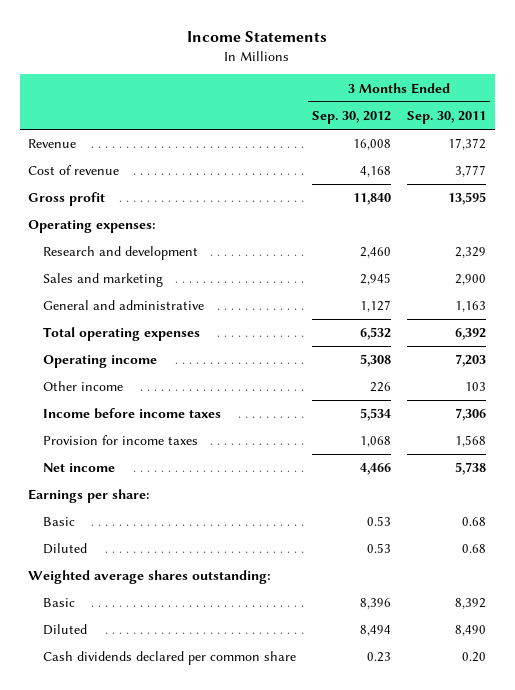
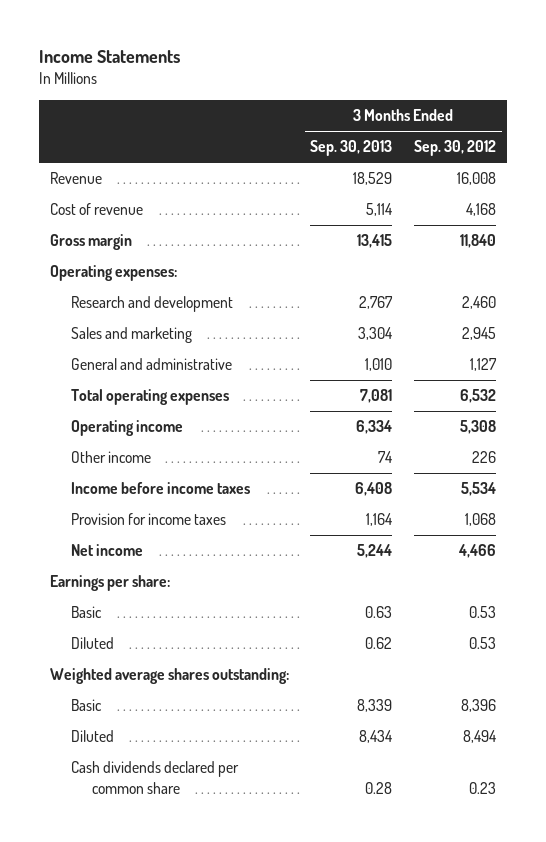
[407,111,487,125] Sep. 30, 2011 -> none
none -> [310,140,393,157] Sep. 30, 2013
[28,192,106,207] Gross profit -> [49,234,132,251] Gross margin

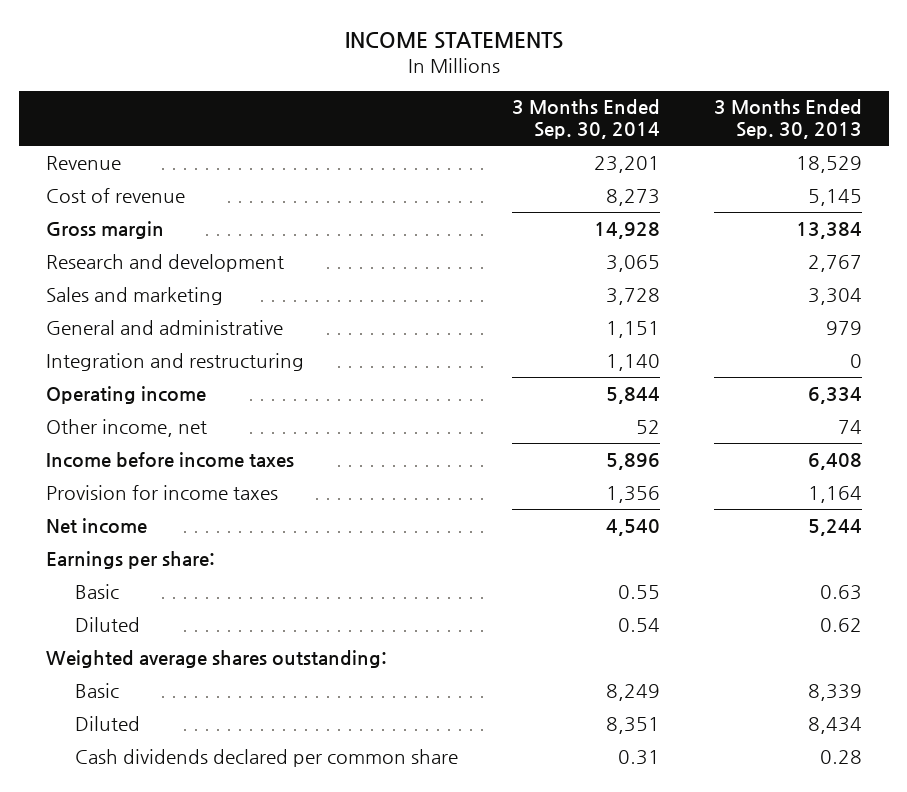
[38,50,180,64] Income Statements -> [344,32,563,50] INCOME STATEMENTS
[414,140,497,157] Sep. 30, 2012 -> none
none -> [511,99,660,140] 3 Months Ended Sep. 30, 2014
[49,265,177,282] Operating expenses: -> none
[366,203,394,217] 5,114 -> [807,188,862,206] 5,145
[357,234,393,249] 13,415 -> [795,221,862,239] 13,384
[70,389,229,406] Total operating expenses -> none
[365,358,393,372] 1,010 -> [825,320,862,335] 979
none -> [45,352,304,371] Integration and restructuring
[70,451,151,464] Other income -> [45,418,207,437] Other income, net

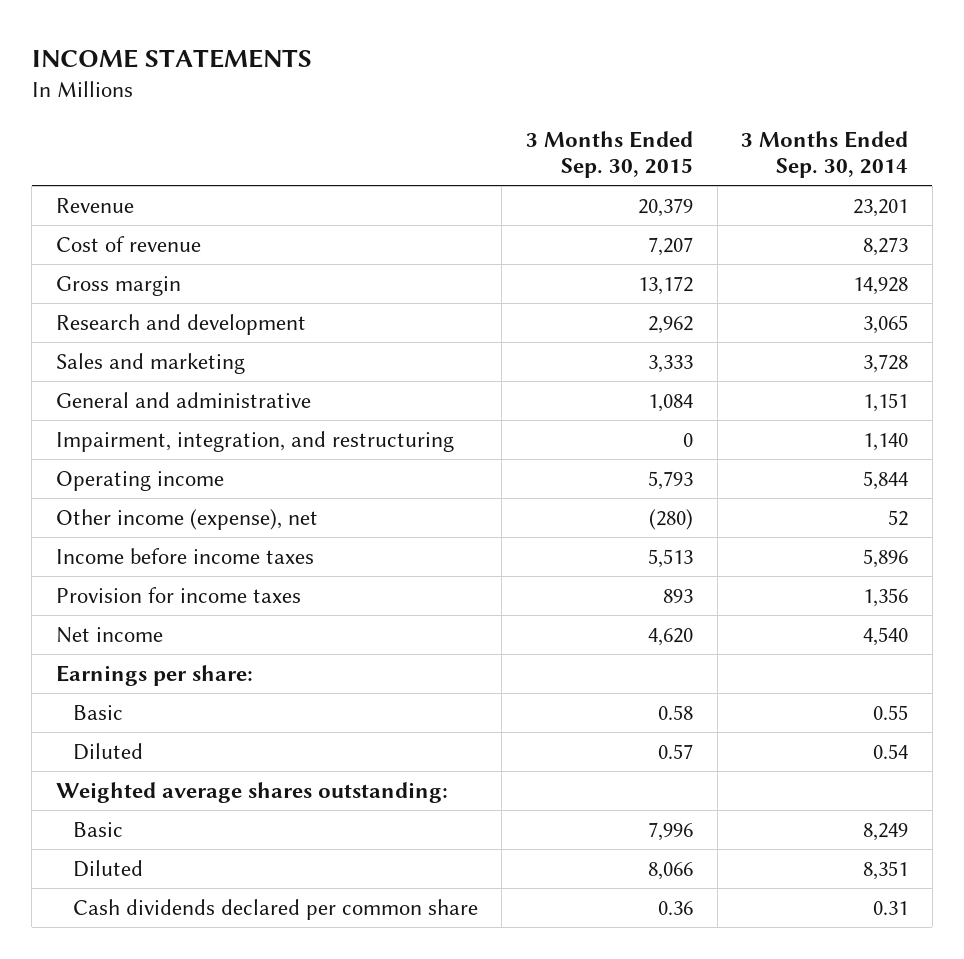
[713,99,862,140] 3 Months Ended Sep. 30, 2013 -> none
none -> [525,130,693,179] 3 Months Ended Sep. 30, 2015
[45,352,304,371] Integration and restructuring -> [55,430,454,452] Impairment, integration, and restructuring
[45,418,207,437] Other income, net -> [55,508,318,530] Other income (expense), net

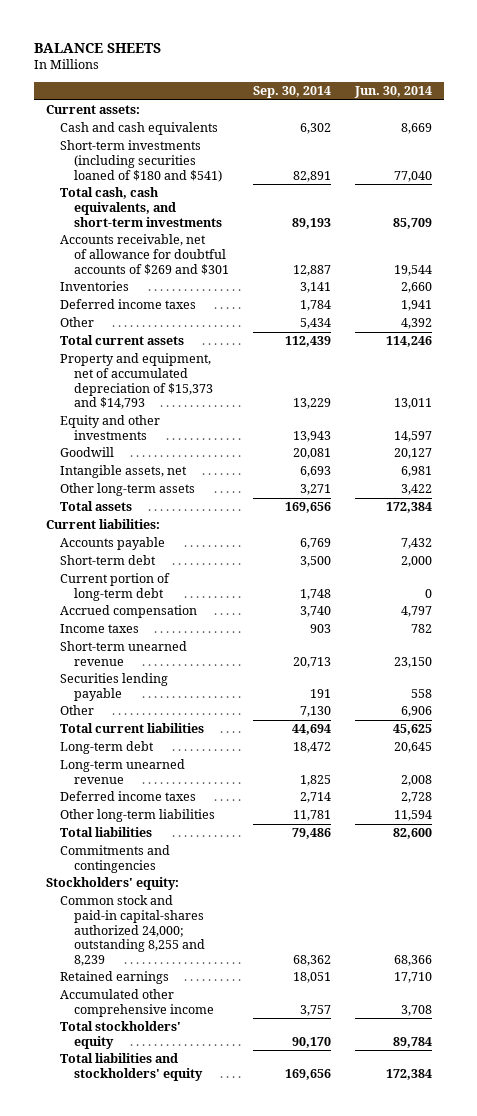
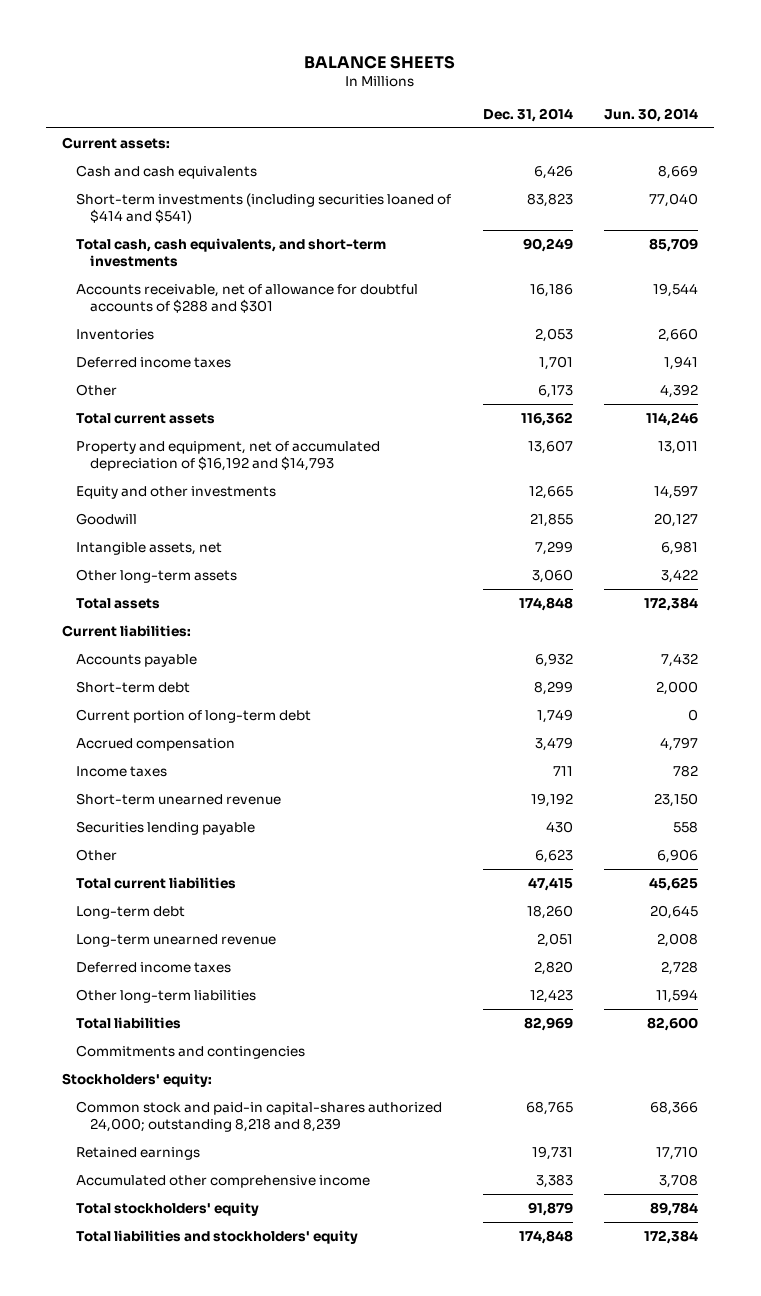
[253,86,332,99] Sep. 30, 2014 -> none
none -> [482,107,573,122] Dec. 31, 2014
[59,140,223,182] Short-term investments (including securities loaned of $180 and $541) -> [76,192,452,225] Short-term investments (including securities loaned of $414 and $541)
[59,234,230,275] Accounts receivable, net of allowance for doubtful accounts of $269 and $301 -> [76,283,419,314] Accounts receivable, net of allowance for doubtful accounts of $288 and $301
[59,353,214,410] Property and equipment, net of accumulated depreciation of $15,373 and $14,793 -> [76,440,381,472] Property and equipment, net of accumulated depreciation of $16,192 and $14,793
[59,895,206,966] Common stock and paid-in capital-shares authorized 24,000; outstanding 8,255 and 8,239 -> [76,1100,443,1133] Common stock and paid-in capital-shares authorized 24,000; outstanding 8,218 and 8,239

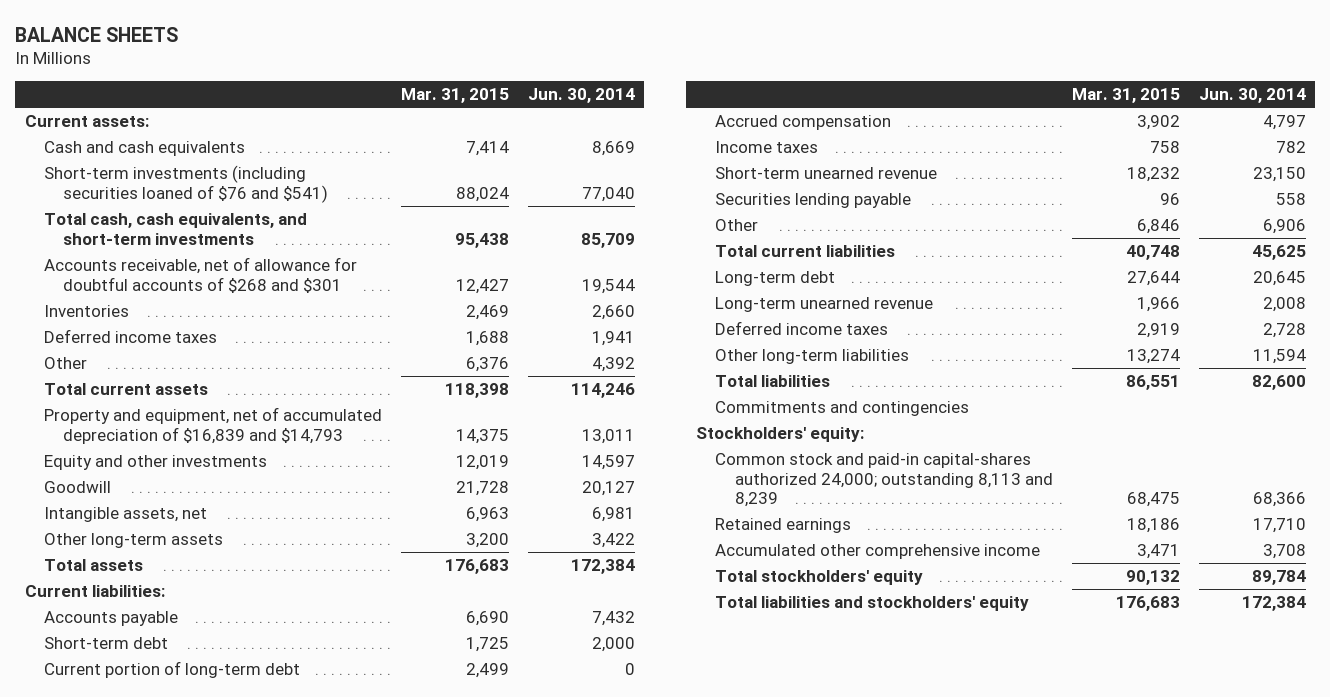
[482,107,573,122] Dec. 31, 2014 -> none
none -> [400,88,509,104] Mar. 31, 2015
[76,192,452,225] Short-term investments (including securities loaned of $414 and $541) -> [44,165,329,203] Short-term investments (including securities loaned of $76 and $541)
[76,283,419,314] Accounts receivable, net of allowance for doubtful accounts of $288 and $301 -> [44,257,358,293] Accounts receivable, net of allowance for doubtful accounts of $268 and $301
[76,440,381,472] Property and equipment, net of accumulated depreciation of $16,192 and $14,793 -> [44,407,383,444] Property and equipment, net of accumulated depreciation of $16,839 and $14,793
[76,1100,443,1133] Common stock and paid-in capital-shares authorized 24,000; outstanding 8,218 and 8,239 -> [715,453,1053,508] Common stock and paid-in capital-shares authorized 24,000; outstanding 8,113 and 8,239

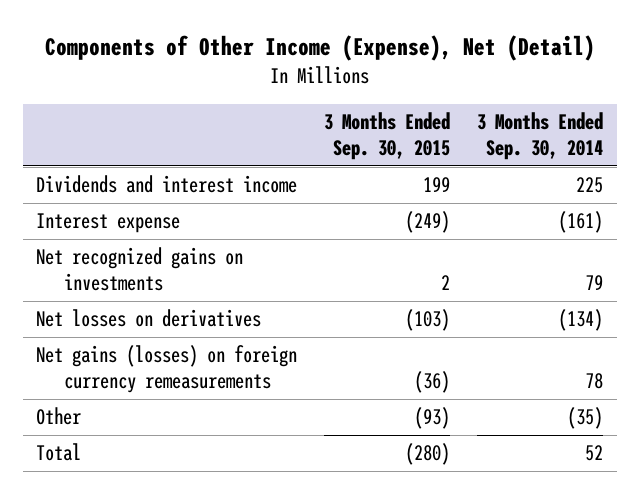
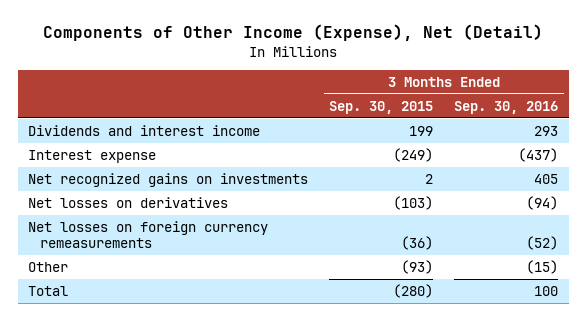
[477,112,604,161] 3 Months Ended Sep. 30, 2014 -> none
none -> [454,100,559,114] Sep. 30, 2016
[36,345,298,393] Net gains (losses) on foreign currency remeasurements -> [28,220,269,249] Net losses on foreign currency remeasurements

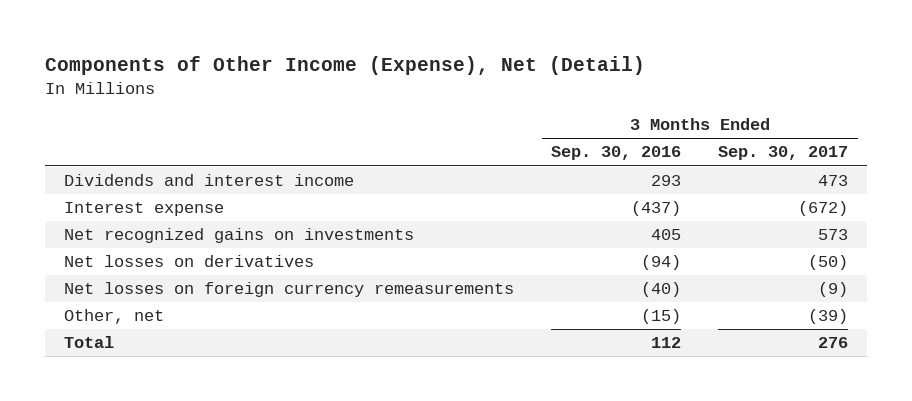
[329,100,434,114] Sep. 30, 2015 -> none
none -> [718,146,849,161] Sep. 30, 2017
[526,236,559,251] (52) -> [641,282,682,298] (40)
[28,261,69,272] Other -> [63,309,164,325] Other, net
[534,285,559,296] 100 -> [651,337,682,349] 112

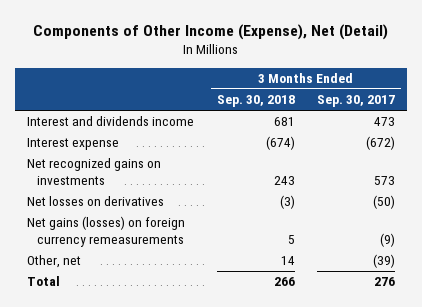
[551,146,682,161] Sep. 30, 2016 -> none
none -> [216,95,295,108] Sep. 30, 2018
[63,174,354,187] Dividends and interest income -> [26,116,194,127] Interest and dividends income
[63,282,514,298] Net losses on foreign currency remeasurements -> [26,216,185,247] Net gains (losses) on foreign currency remeasurements

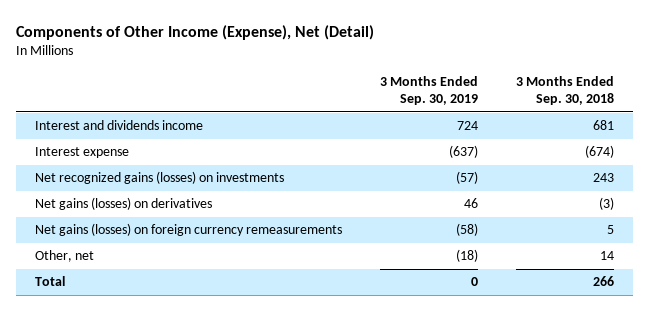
[317,95,396,108] Sep. 30, 2017 -> none
none -> [379,76,478,106] 3 Months Ended Sep. 30, 2019
[26,158,161,185] Net recognized gains on investments -> [34,171,284,185] Net recognized gains (losses) on investments
[26,196,164,207] Net losses on derivatives -> [34,197,212,211] Net gains (losses) on derivatives

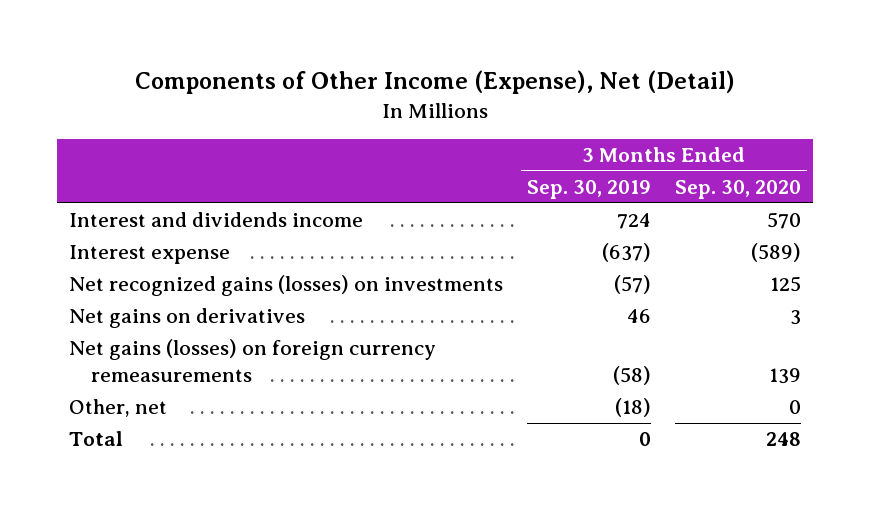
[515,76,614,106] 3 Months Ended Sep. 30, 2018 -> none
none -> [675,179,802,199] Sep. 30, 2020
[34,197,212,211] Net gains (losses) on derivatives -> [68,308,305,329] Net gains on derivatives

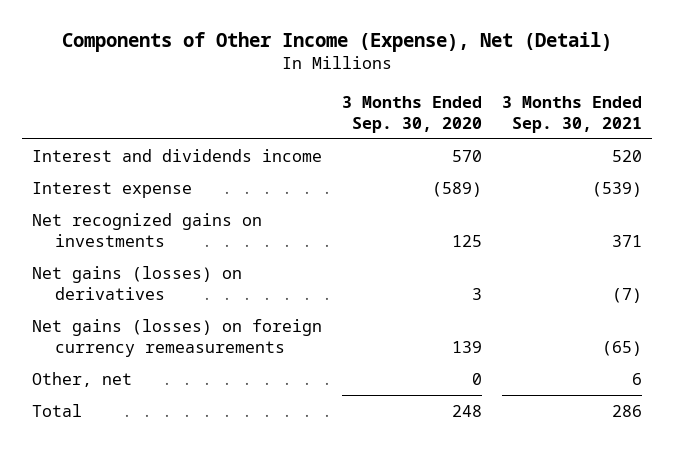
[527,179,652,199] Sep. 30, 2019 -> none
none -> [501,95,642,133] 3 Months Ended Sep. 30, 2021
[68,275,503,297] Net recognized gains (losses) on investments -> [31,212,262,247] Net recognized gains on investments
[68,308,305,329] Net gains on derivatives -> [31,265,242,300] Net gains (losses) on derivatives

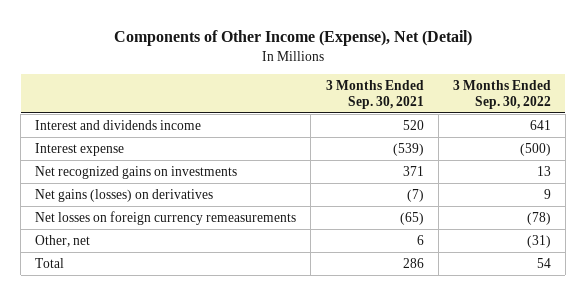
[341,95,482,133] 3 Months Ended Sep. 30, 2020 -> none
none -> [452,80,551,110] 3 Months Ended Sep. 30, 2022
[31,318,322,357] Net gains (losses) on foreign currency remeasurements -> [35,210,297,225] Net losses on foreign currency remeasurements

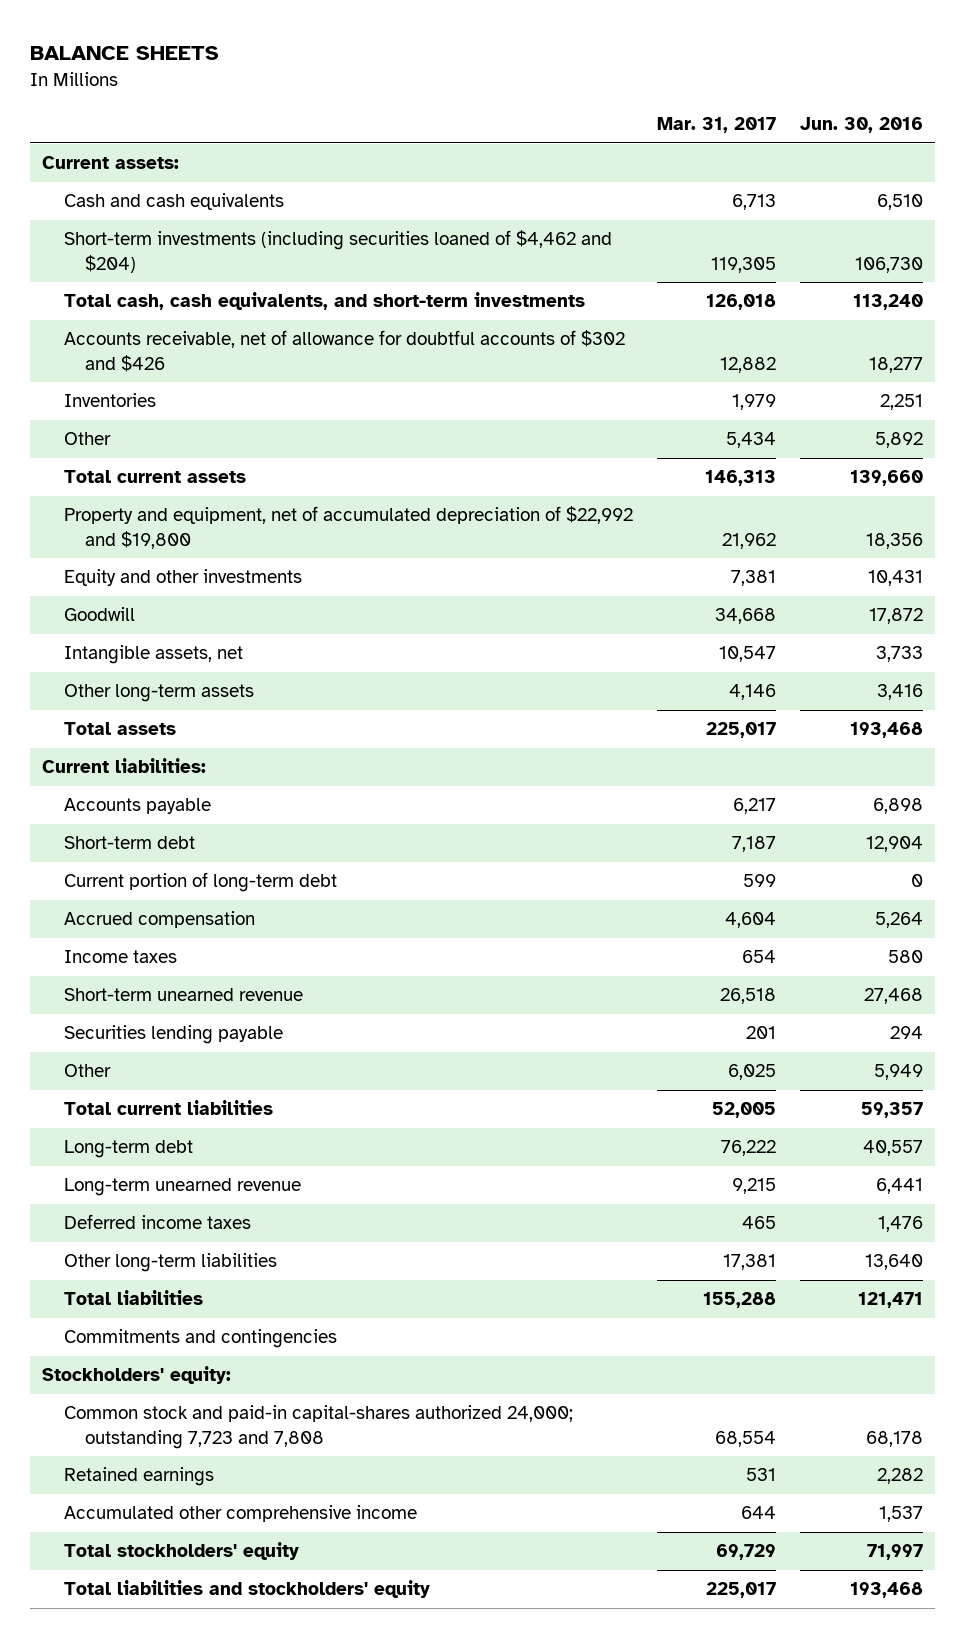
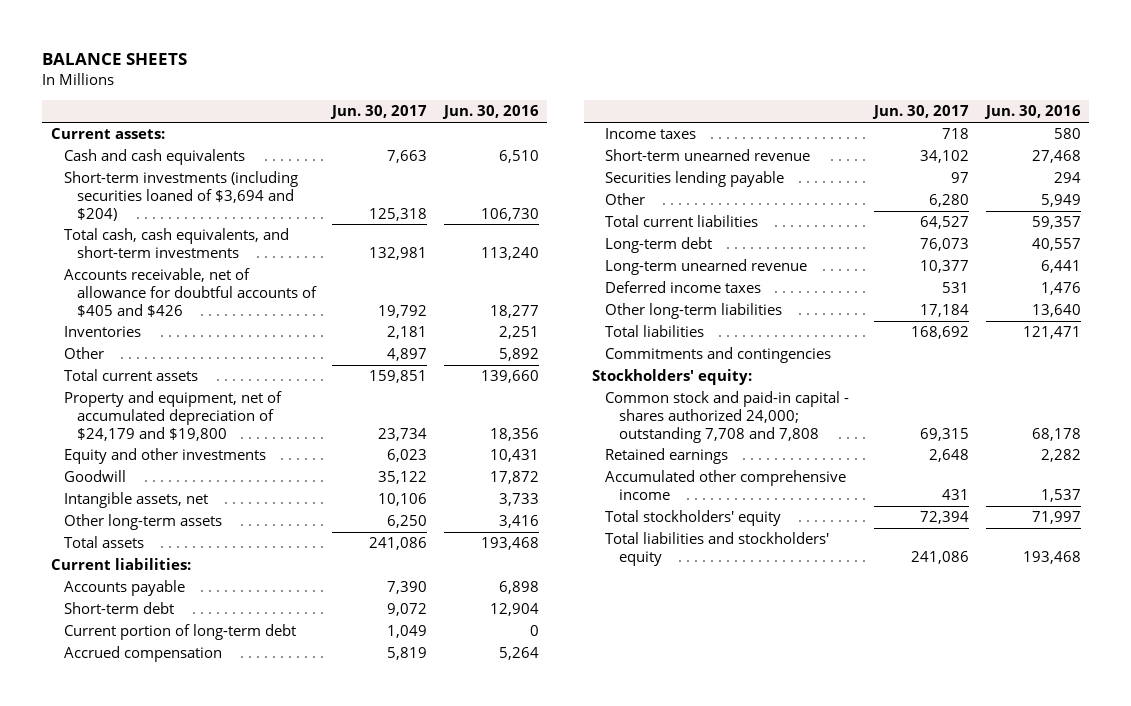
[656,117,776,134] Mar. 31, 2017 -> none
none -> [330,105,428,120] Jun. 30, 2017
[63,230,612,274] Short-term investments (including securities loaned of $4,462 and $204) -> [63,171,298,221] Short-term investments (including securities loaned of $3,694 and $204)
[63,330,625,373] Accounts receivable, net of allowance for doubtful accounts of $302 and $426 -> [63,268,317,317] Accounts receivable, net of allowance for doubtful accounts of $405 and $426
[63,506,633,550] Property and equipment, net of accumulated depreciation of $22,992 and $19,800 -> [63,391,282,441] Property and equipment, net of accumulated depreciation of $24,179 and $19,800
[63,1405,573,1450] Common stock and paid-in capital-shares authorized 24,000; outstanding 7,723 and 7,808 -> [605,391,850,443] Common stock and paid-in capital - shares authorized 24,000; outstanding 7,708 and 7,808

